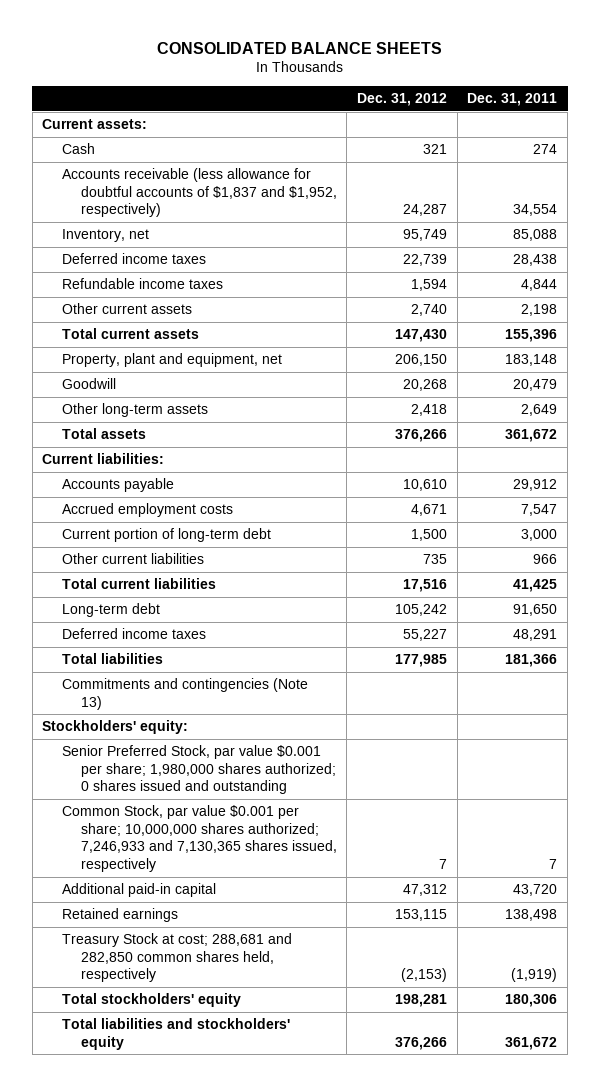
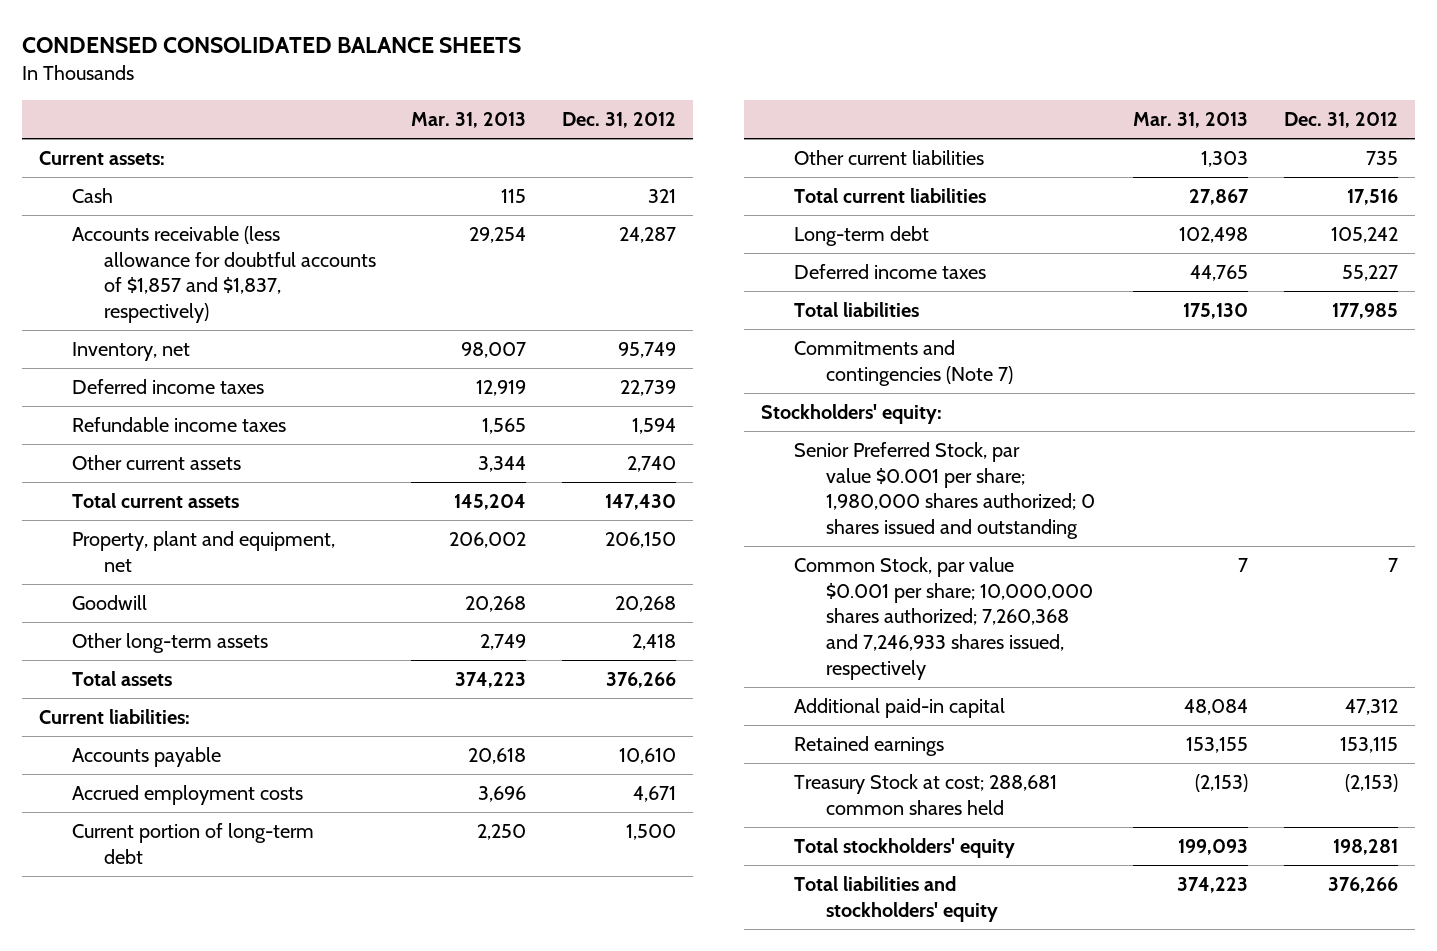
[156,41,442,54] CONSOLIDATED BALANCE SHEETS -> [21,36,521,53] CONDENSED CONSOLIDATED BALANCE SHEETS
[467,93,558,107] Dec. 31, 2011 -> none
none -> [411,112,527,129] Mar. 31, 2013
[61,168,337,218] Accounts receivable (less allowance for doubtful accounts of $1,837 and $1,952, respectively) -> [71,226,376,324] Accounts receivable (less allowance for doubtful accounts of $1,857 and $1,837, respectively)
[61,678,308,710] Commitments and contingencies (Note 13) -> [793,340,1013,386] Commitments and contingencies (Note 7)
[61,805,337,873] Common Stock, par value $0.001 per share; 10,000,000 shares authorized; 7,246,933 and 7,130,365 shares issued, respectively -> [793,557,1093,680] Common Stock, par value $0.001 per share; 10,000,000 shares authorized; 7,260,368 and 7,246,933 shares issued, respectively
[61,933,292,983] Treasury Stock at cost; 288,681 and 282,850 common shares held, respectively -> [793,774,1057,815] Treasury Stock at cost; 288,681 common shares held

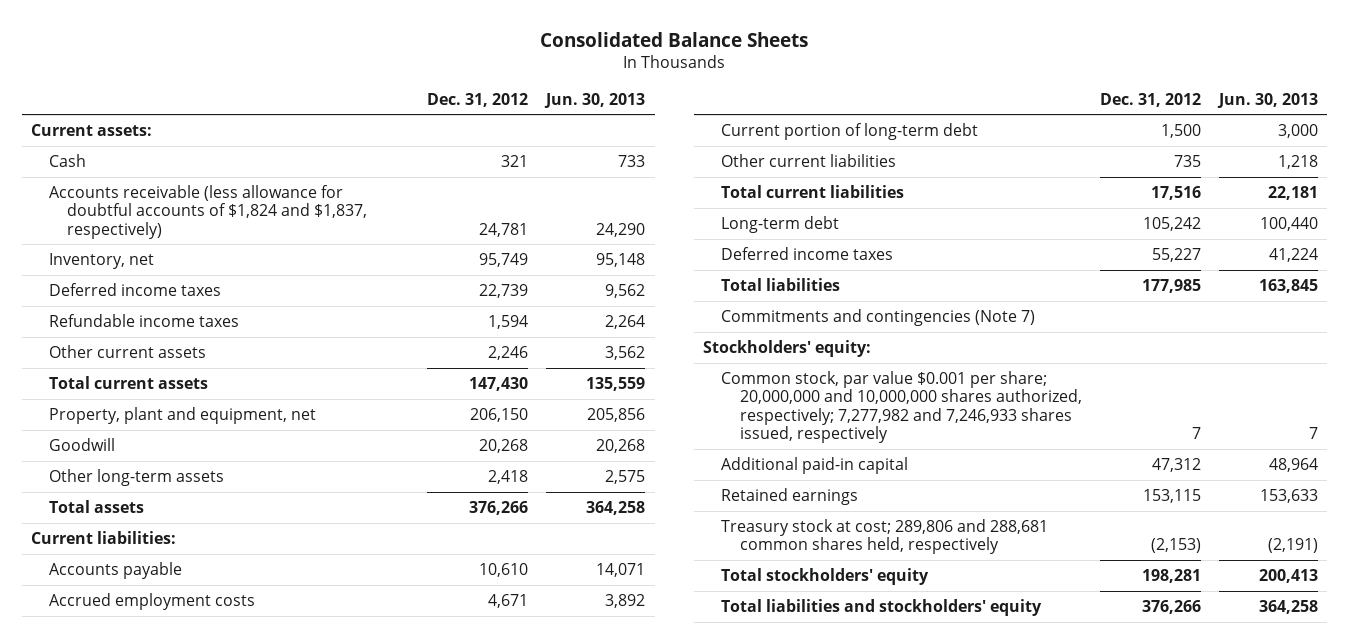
[21,36,521,53] CONDENSED CONSOLIDATED BALANCE SHEETS -> [540,31,809,47] Consolidated Balance Sheets
[411,112,527,129] Mar. 31, 2013 -> none
none -> [544,92,646,108] Jun. 30, 2013
[71,226,376,324] Accounts receivable (less allowance for doubtful accounts of $1,857 and $1,837, respectively) -> [49,184,368,239] Accounts receivable (less allowance for doubtful accounts of $1,824 and $1,837, respectively)
[618,227,676,244] 24,287 -> [479,222,529,237] 24,781
[626,456,676,473] 2,740 -> [488,345,529,360] 2,246
[793,442,1095,540] Senior Preferred Stock, par value $0.001 per share; 1,980,000 shares authorized; 0 shares issued and outstanding -> none
[793,557,1093,680] Common Stock, par value $0.001 per share; 10,000,000 shares authorized; 7,260,368 and 7,246,933 shares issued, respectively -> [721,370,1082,444] Common stock, par value $0.001 per share; 20,000,000 and 10,000,000 shares authorized, respectively; 7,277,982 and 7,246,933 shares issued, respectively
[793,774,1057,815] Treasury Stock at cost; 288,681 common shares held -> [721,518,1049,555] Treasury stock at cost; 289,806 and 288,681 common shares held, respectively

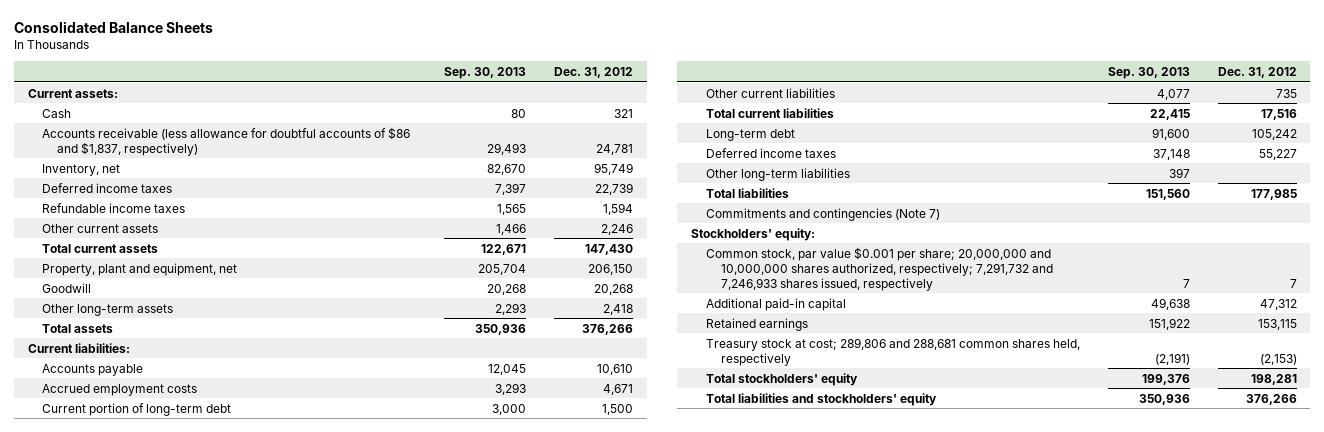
[544,92,646,108] Jun. 30, 2013 -> none
none -> [444,66,527,79] Sep. 30, 2013
[49,184,368,239] Accounts receivable (less allowance for doubtful accounts of $1,824 and $1,837, respectively) -> [42,126,411,156] Accounts receivable (less allowance for doubtful accounts of $86 and $1,837, respectively)
none -> [705,167,850,181] Other long-term liabilities
[721,370,1082,444] Common stock, par value $0.001 per share; 20,000,000 and 10,000,000 shares authorized, respectively; 7,277,982 and 7,246,933 shares issued, respectively -> [705,246,1053,291] Common stock, par value $0.001 per share; 20,000,000 and 10,000,000 shares authorized, respectively; 7,291,732 and 7,246,933 shares issued, respectively

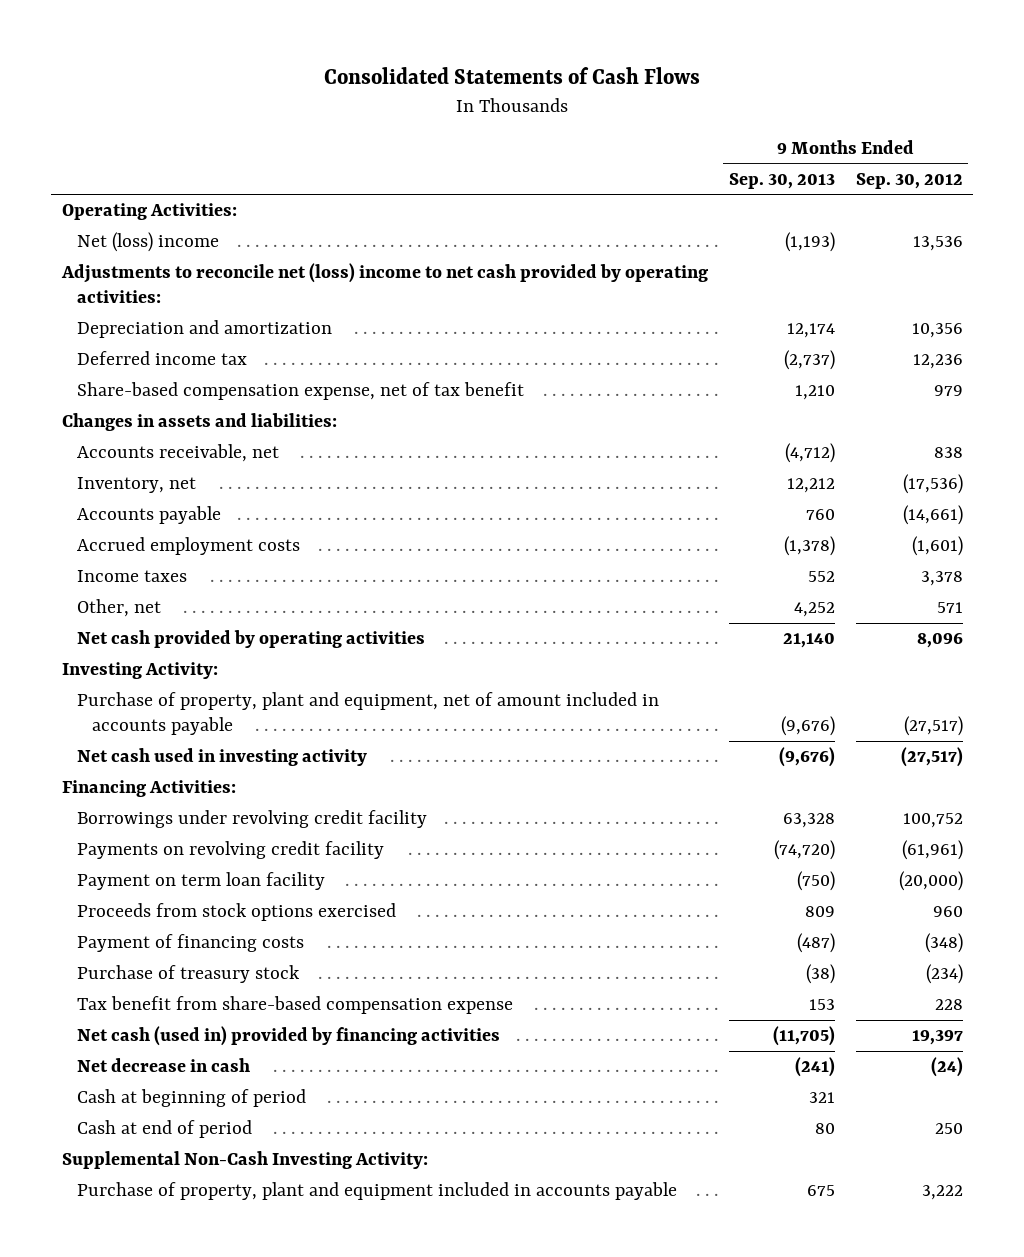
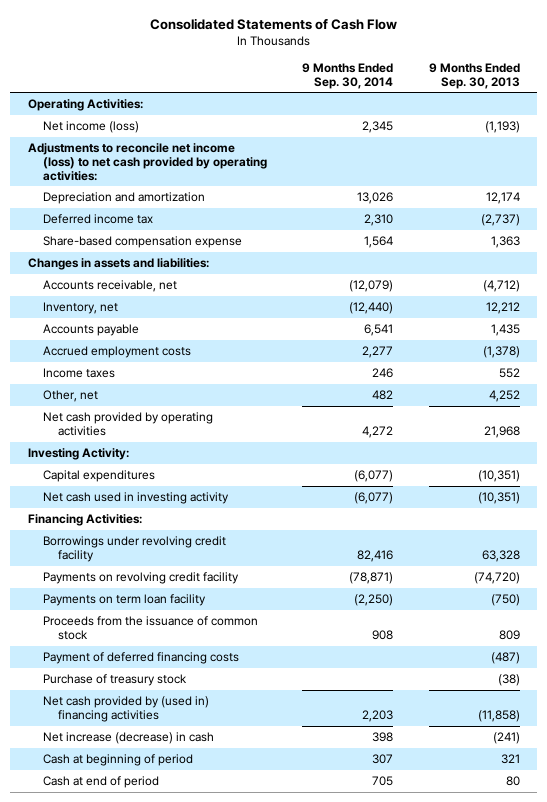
[324,66,701,84] Consolidated Statements of Cash Flows -> [149,17,397,30] Consolidated Statements of Cash Flow
[855,173,963,190] Sep. 30, 2012 -> none
none -> [302,62,394,89] 9 Months Ended Sep. 30, 2014
[76,232,219,253] Net (loss) income -> [42,121,139,134] Net income (loss)
[60,263,708,304] Adjustments to reconcile net (loss) income to net cash provided by operating activities: -> [27,143,267,181] Adjustments to reconcile net income (loss) to net cash provided by operating activities:
[76,382,524,401] Share-based compensation expense, net of tax benefit -> [42,236,242,249] Share-based compensation expense
[794,385,835,401] 1,210 -> [490,236,520,249] 1,363
[805,509,835,521] 760 -> [490,324,520,337] 1,435
[782,633,835,649] 21,140 -> [483,425,520,438] 21,968
[76,692,659,736] Purchase of property, plant and equipment, net of amount included in accounts payable -> none
none -> [42,470,155,483] Capital expenditures
[778,747,835,768] (9,676) -> [477,492,520,505] (10,351)
[76,903,396,922] Proceeds from stock options exercised -> none
[76,872,325,891] Payment on term loan facility -> [42,594,206,607] Payments on term loan facility
none -> [42,616,258,640] Proceeds from the issuance of common stock
[76,934,304,953] Payment of financing costs -> [42,652,239,665] Payment of deferred financing costs
[76,996,513,1015] Tax benefit from share-based compensation expense -> none
[76,1026,500,1047] Net cash (used in) provided by financing activities -> [42,696,209,722] Net cash provided by (used in) financing activities
[772,1026,835,1047] (11,705) -> [477,709,520,722] (11,858)
[76,1058,250,1073] Net decrease in cash -> [42,732,214,745] Net increase (decrease) in cash
[61,1151,428,1170] Supplemental Non-Cash Investing Activity: -> none
[76,1182,677,1201] Purchase of property, plant and equipment included in accounts payable -> none

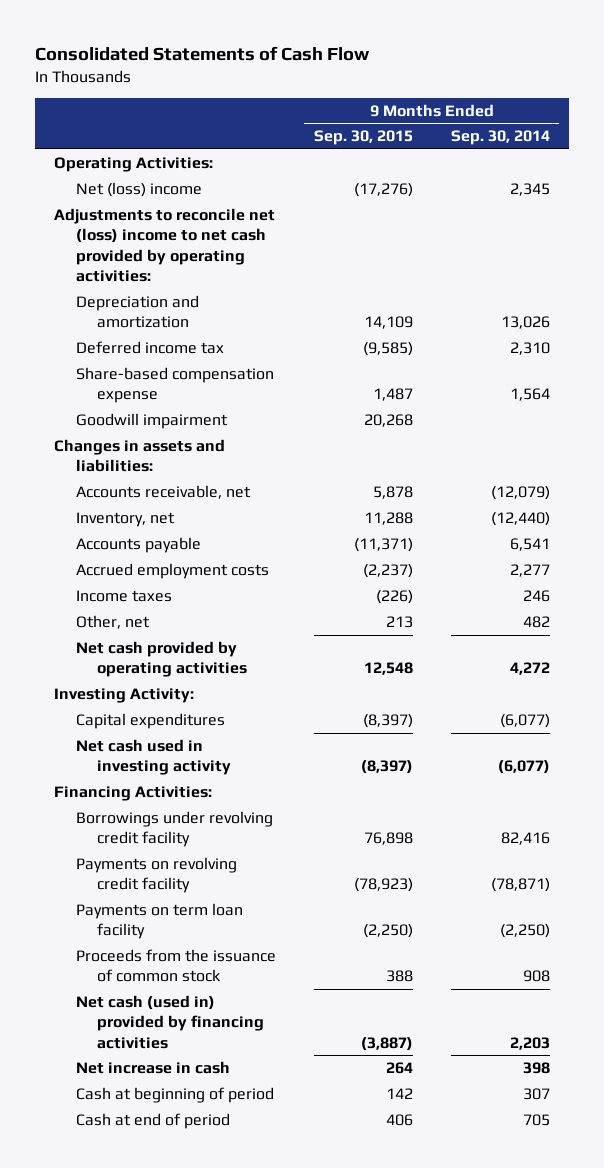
[428,62,520,89] 9 Months Ended Sep. 30, 2013 -> none
none -> [313,130,413,146] Sep. 30, 2015
[42,121,139,134] Net income (loss) -> [75,181,202,197] Net (loss) income
[27,143,267,181] Adjustments to reconcile net income (loss) to net cash provided by operating activities: -> [54,207,276,283] Adjustments to reconcile net (loss) income to net cash provided by operating activities:
none -> [75,412,228,429] Goodwill impairment
[42,652,239,665] Payment of deferred financing costs -> none
[42,674,187,687] Purchase of treasury stock -> none
[42,696,209,722] Net cash provided by (used in) financing activities -> [75,994,265,1049] Net cash (used in) provided by financing activities
[42,732,214,745] Net increase (decrease) in cash -> [75,1060,230,1074] Net increase in cash

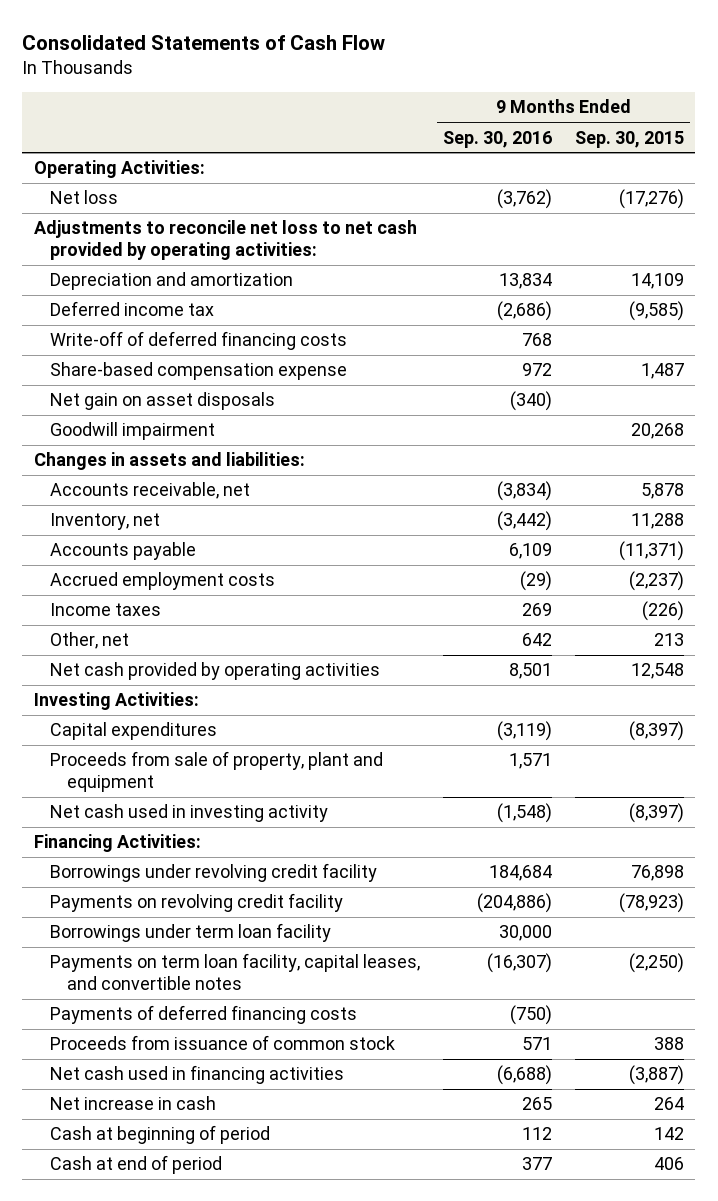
[450,130,550,146] Sep. 30, 2014 -> none
none -> [443,130,553,148] Sep. 30, 2016
[75,181,202,197] Net (loss) income -> [50,190,119,205] Net loss
[54,207,276,283] Adjustments to reconcile net (loss) income to net cash provided by operating activities: -> [33,220,417,261] Adjustments to reconcile net loss to net cash provided by operating activities:
none -> [50,331,348,351] Write-off of deferred financing costs
none -> [50,392,276,411] Net gain on asset disposals
[54,687,195,703] Investing Activity: -> [33,692,199,711] Investing Activities:
none -> [50,751,384,793] Proceeds from sale of property, plant and equipment
none -> [50,923,332,943] Borrowings under term loan facility
[75,902,243,940] Payments on term loan facility -> [50,953,421,991] Payments on term loan facility, capital leases, and convertible notes
none -> [50,1005,358,1025] Payments of deferred financing costs
[75,948,276,983] Proceeds from the issuance of common stock -> [50,1035,396,1051] Proceeds from issuance of common stock
[75,994,265,1049] Net cash (used in) provided by financing activities -> [50,1065,345,1085] Net cash used in financing activities

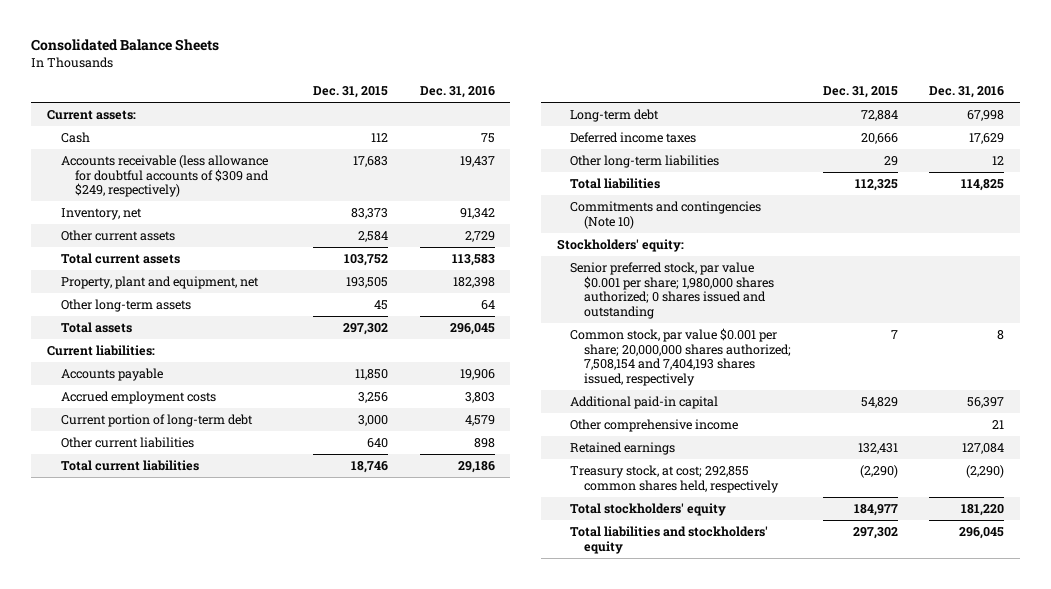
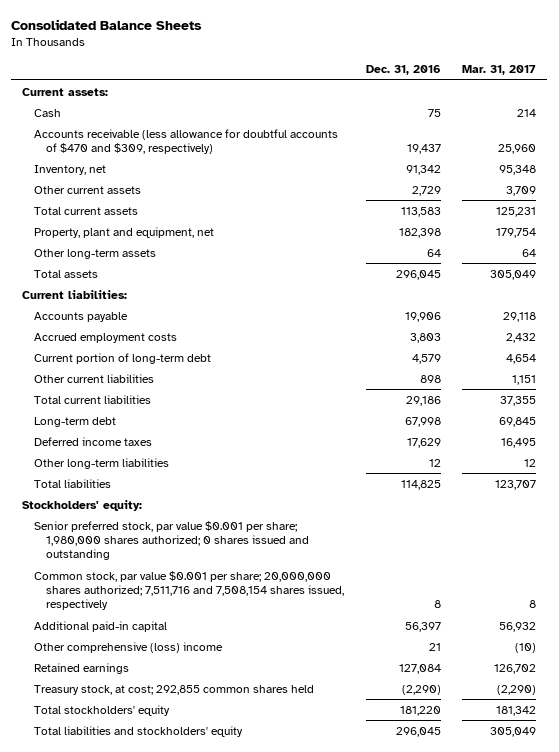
[313,86,389,99] Dec. 31, 2015 -> none
none -> [462,65,537,76] Mar. 31, 2017
[60,154,269,198] Accounts receivable (less allowance for doubtful accounts of $309 and $249, respectively) -> [33,128,338,155] Accounts receivable (less allowance for doubtful accounts of $470 and $309, respectively)
[570,200,762,229] Commitments and contingencies (Note 10) -> none
[570,327,792,387] Common stock, par value $0.001 per share; 20,000,000 shares authorized; 7,508,154 and 7,404,193 shares issued, respectively -> [33,570,344,611] Common stock, par value $0.001 per share; 20,000,000 shares authorized; 7,511,716 and 7,508,154 shares issued, respectively
[570,418,739,432] Other comprehensive income -> [33,641,223,653] Other comprehensive (loss) income
[570,464,780,493] Treasury stock, at cost; 292,855 common shares held, respectively -> [33,684,314,695] Treasury stock, at cost; 292,855 common shares held

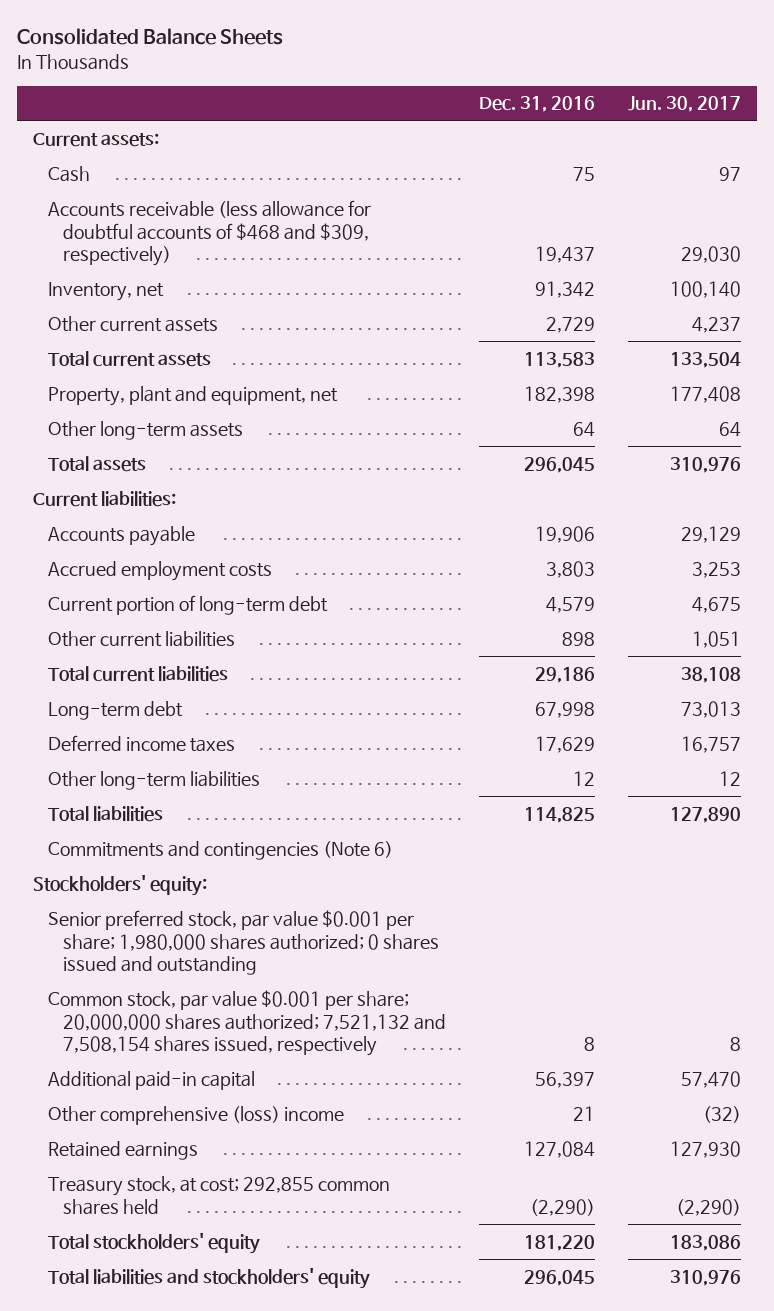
[462,65,537,76] Mar. 31, 2017 -> none
none -> [627,96,741,113] Jun. 30, 2017
[33,128,338,155] Accounts receivable (less allowance for doubtful accounts of $470 and $309, respectively) -> [48,199,372,267] Accounts receivable (less allowance for doubtful accounts of $468 and $309, respectively)
none -> [48,840,394,860] Commitments and contingencies (Note 6)
[33,570,344,611] Common stock, par value $0.001 per share; 20,000,000 shares authorized; 7,511,716 and 7,508,154 shares issued, respectively -> [48,989,447,1057] Common stock, par value $0.001 per share; 20,000,000 shares authorized; 7,521,132 and 7,508,154 shares issued, respectively

